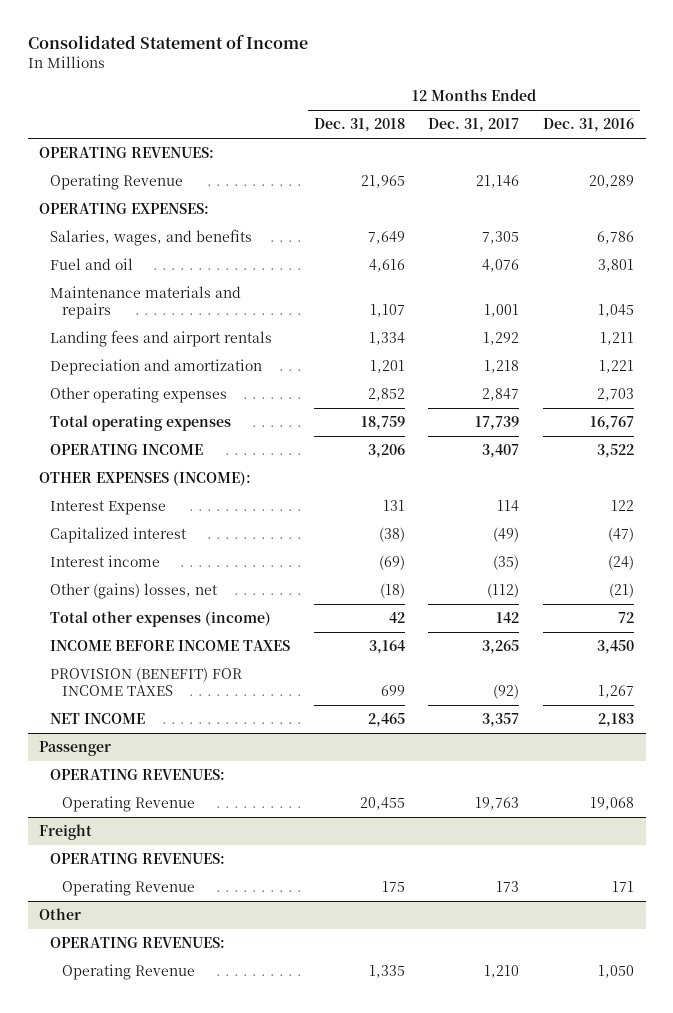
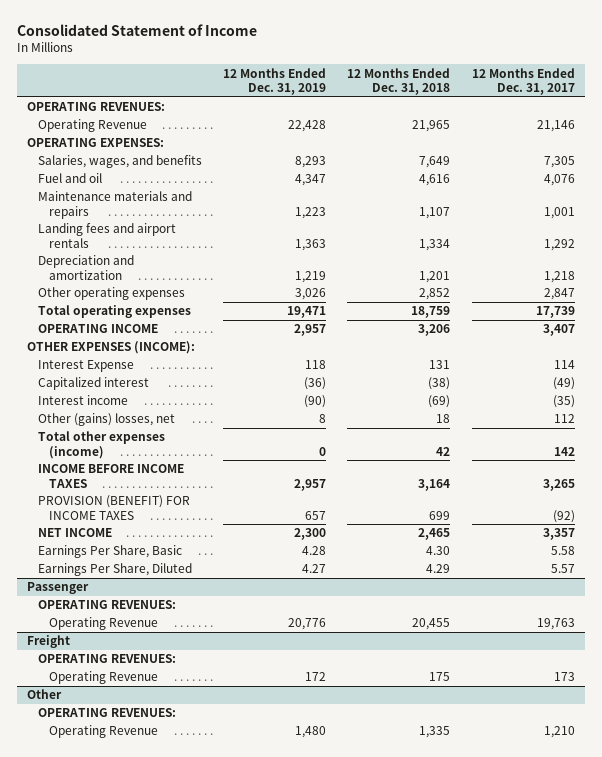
[542,118,634,133] Dec. 31, 2016 -> none
none -> [223,67,327,96] 12 Months Ended Dec. 31, 2019
[379,583,405,599] (18) -> [436,414,451,424] 18
[487,583,520,599] (112) -> [553,414,575,424] 112
none -> [38,545,183,559] Earnings Per Share, Basic
none -> [38,563,193,577] Earnings Per Share, Diluted

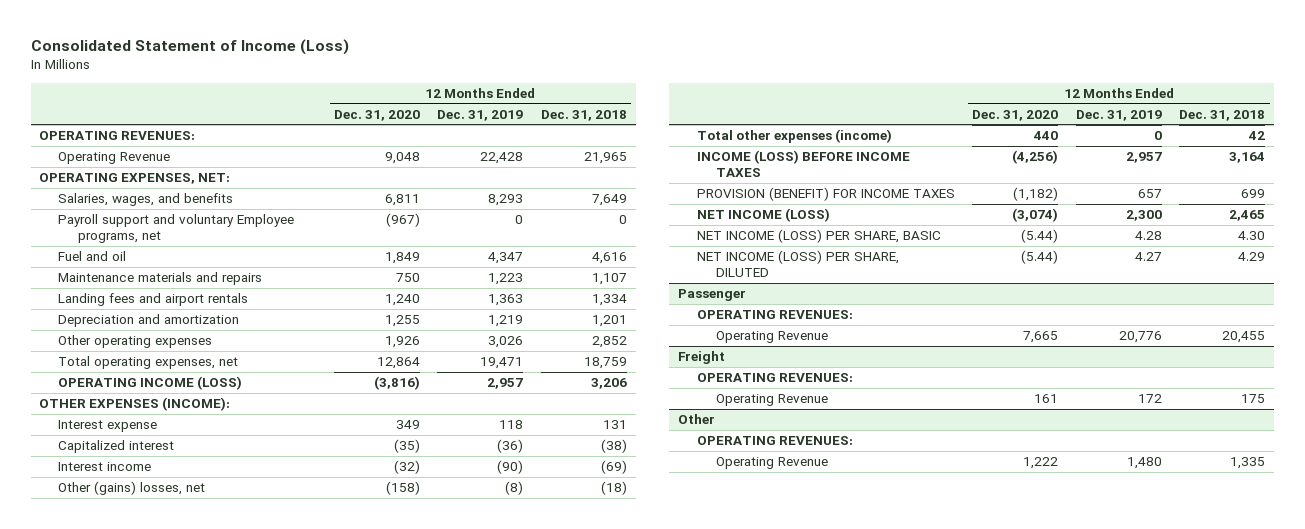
[16,23,257,36] Consolidated Statement of Income -> [30,39,349,56] Consolidated Statement of Income (Loss)
[471,67,575,96] 12 Months Ended Dec. 31, 2017 -> none
none -> [333,109,420,121] Dec. 31, 2020
[27,138,165,148] OPERATING EXPENSES: -> [39,173,231,185] OPERATING EXPENSES, NET:
none -> [58,214,295,244] Payroll support and voluntary Employee programs, net
[38,305,192,319] Total operating expenses -> [58,356,239,370] Total operating expenses, net
[38,324,159,334] OPERATING INCOME -> [58,376,243,391] OPERATING INCOME (LOSS)
[38,360,135,373] Interest Expense -> [58,420,158,433] Interest expense
[319,414,327,424] 8 -> [505,481,524,496] (8)
[436,414,451,424] 18 -> [600,481,627,496] (18)
[38,464,185,488] INCOME BEFORE INCOME TAXES -> [696,150,910,178] INCOME (LOSS) BEFORE INCOME TAXES
[38,528,113,538] NET INCOME -> [696,208,830,223] NET INCOME (LOSS)
[38,545,183,559] Earnings Per Share, Basic -> [696,229,941,244] NET INCOME (LOSS) PER SHARE, BASIC
[38,563,193,577] Earnings Per Share, Diluted -> [696,250,899,278] NET INCOME (LOSS) PER SHARE, DILUTED

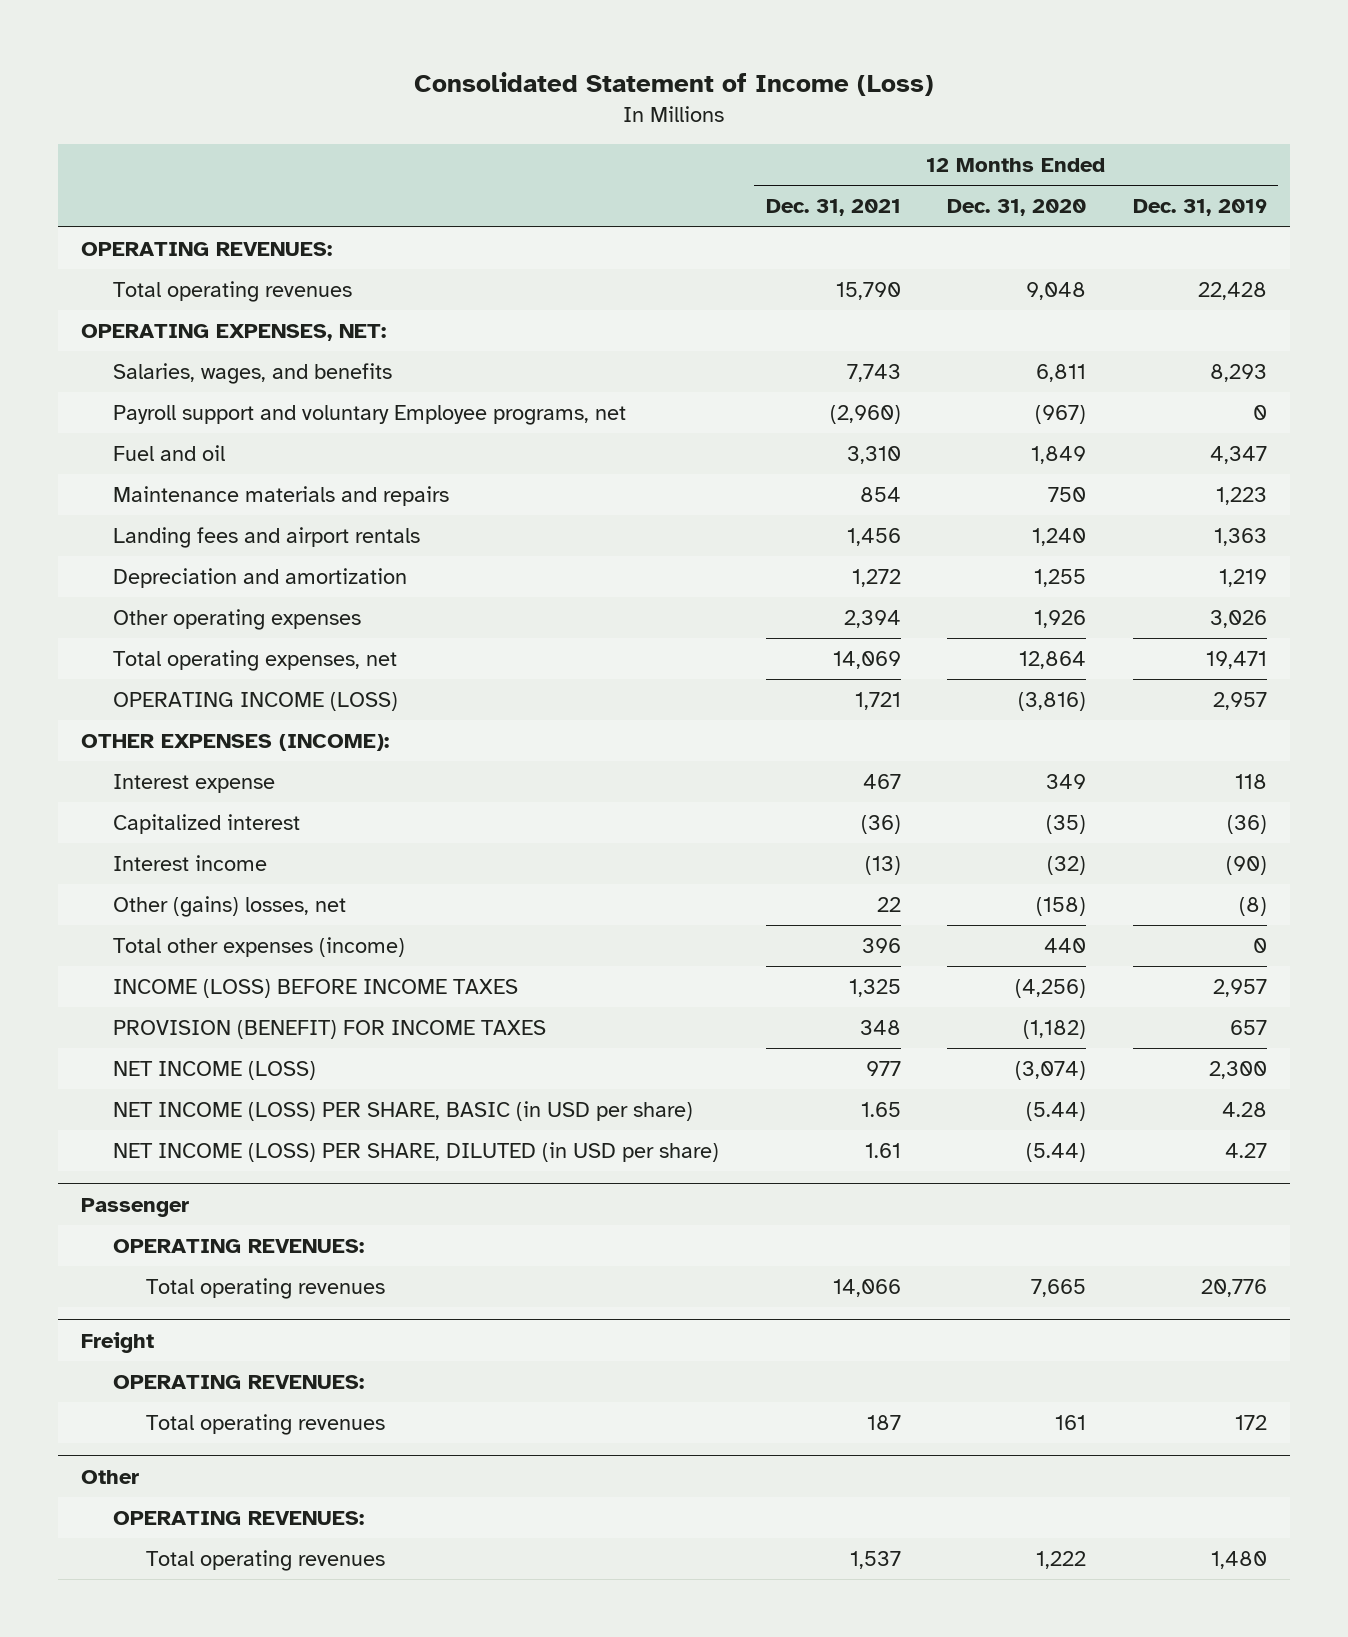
[540,109,627,121] Dec. 31, 2018 -> none
none -> [765,199,901,217] Dec. 31, 2021
[58,152,171,165] Operating Revenue -> [113,281,353,303] Total operating revenues
[696,229,941,244] NET INCOME (LOSS) PER SHARE, BASIC -> [113,1101,694,1122] NET INCOME (LOSS) PER SHARE, BASIC (in USD per share)
[696,250,899,278] NET INCOME (LOSS) PER SHARE, DILUTED -> [113,1142,720,1163] NET INCOME (LOSS) PER SHARE, DILUTED (in USD per share)
[716,331,829,344] Operating Revenue -> [145,1278,385,1300] Total operating revenues
[716,394,829,407] Operating Revenue -> [145,1414,385,1436] Total operating revenues
[716,457,829,470] Operating Revenue -> [145,1550,385,1572] Total operating revenues

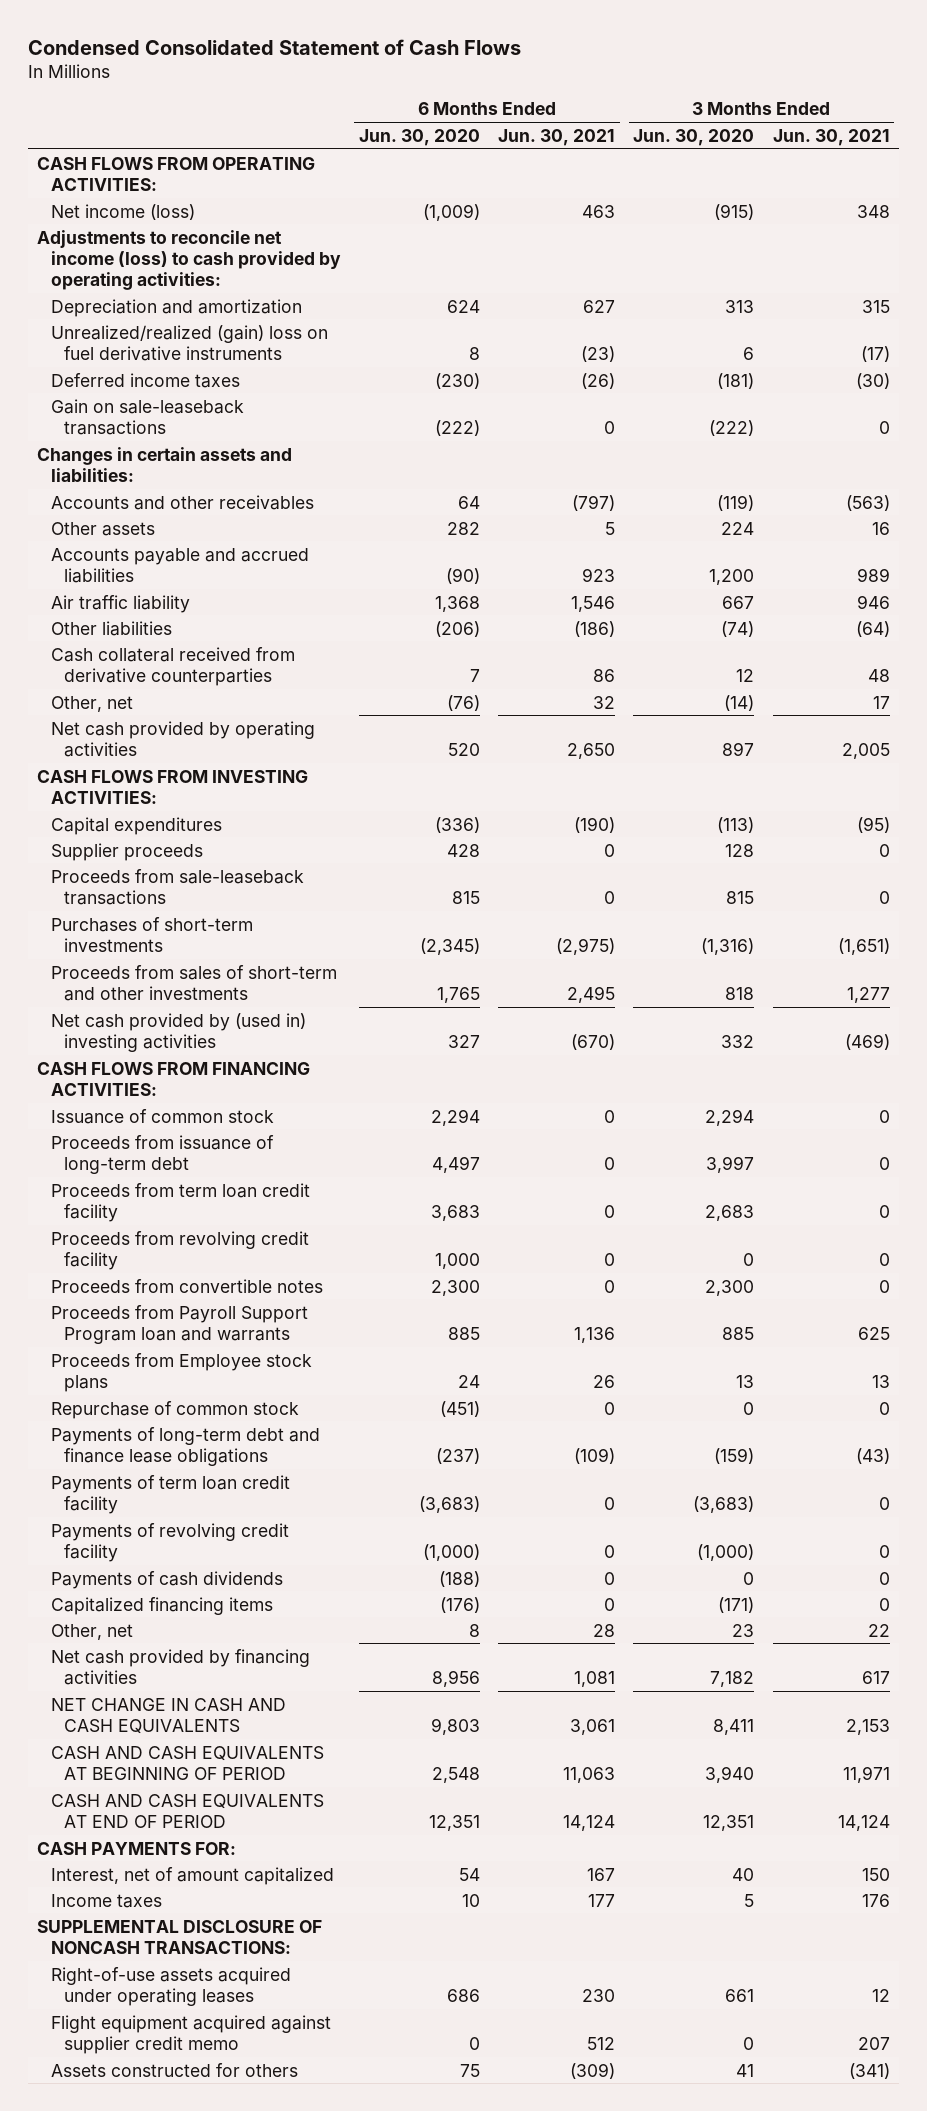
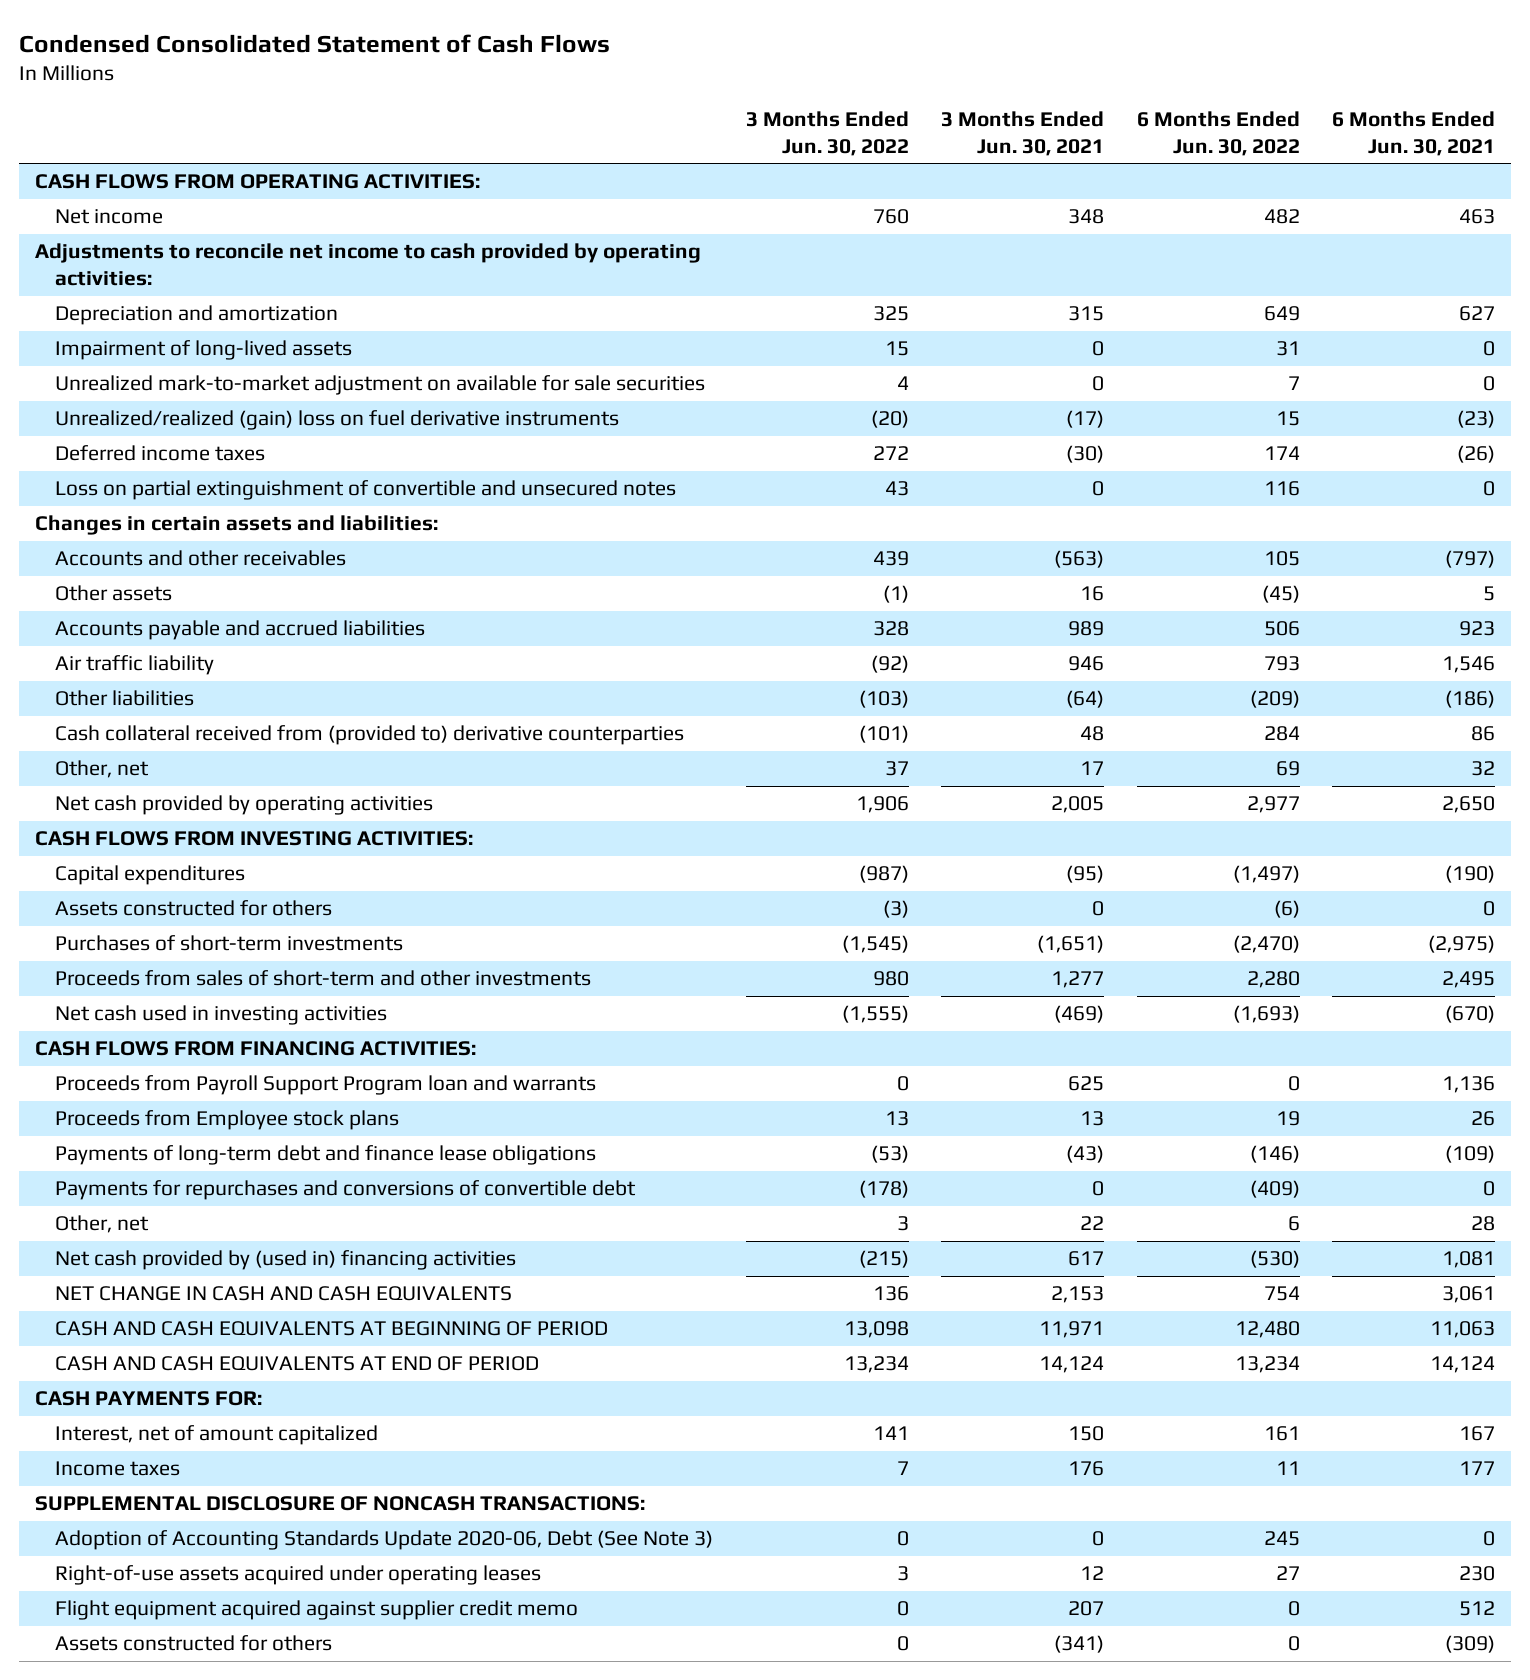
[358,128,480,146] Jun. 30, 2020 -> none
[633,128,755,146] Jun. 30, 2020 -> none
none -> [745,111,909,156] 3 Months Ended Jun. 30, 2022
none -> [1136,111,1300,156] 6 Months Ended Jun. 30, 2022
[50,203,195,220] Net income (loss) -> [55,209,164,225] Net income
[37,229,341,291] Adjustments to reconcile net income (loss) to cash provided by operating activities: -> [34,243,701,287] Adjustments to reconcile net income to cash provided by operating activities:
none -> [55,340,353,361] Impairment of long-lived assets
none -> [55,375,706,396] Unrealized mark-to-market adjustment on available for sale securities
[50,398,244,435] Gain on sale-leaseback transactions -> none
none -> [55,480,677,501] Loss on partial extinguishment of convertible and unsecured notes
[50,646,295,686] Cash collateral received from derivative counterparties -> [55,725,685,746] Cash collateral received from (provided to) derivative counterparties
[50,842,203,861] Supplier proceeds -> none
[50,868,304,905] Proceeds from sale-leaseback transactions -> none
none -> [55,900,333,917] Assets constructed for others
[50,1012,306,1052] Net cash provided by (used in) investing activities -> [55,1005,388,1026] Net cash used in investing activities
[50,1108,274,1124] Issuance of common stock -> none
[50,1134,274,1174] Proceeds from issuance of long-term debt -> none
[50,1182,310,1222] Proceeds from term loan credit facility -> none
[50,1230,309,1270] Proceeds from revolving credit facility -> none
[50,1278,323,1293] Proceeds from convertible notes -> none
[50,1400,299,1419] Repurchase of common stock -> none
[50,1474,290,1514] Payments of term loan credit facility -> none
[50,1522,289,1562] Payments of revolving credit facility -> none
[50,1570,283,1589] Payments of cash dividends -> none
[50,1596,273,1615] Capitalized financing items -> none
none -> [55,1180,637,1201] Payments for repurchases and conversions of convertible debt
[50,1648,310,1685] Net cash provided by financing activities -> [55,1250,517,1271] Net cash provided by (used in) financing activities
none -> [55,1530,714,1551] Adoption of Accounting Standards Update 2020-06, Debt (See Note 3)

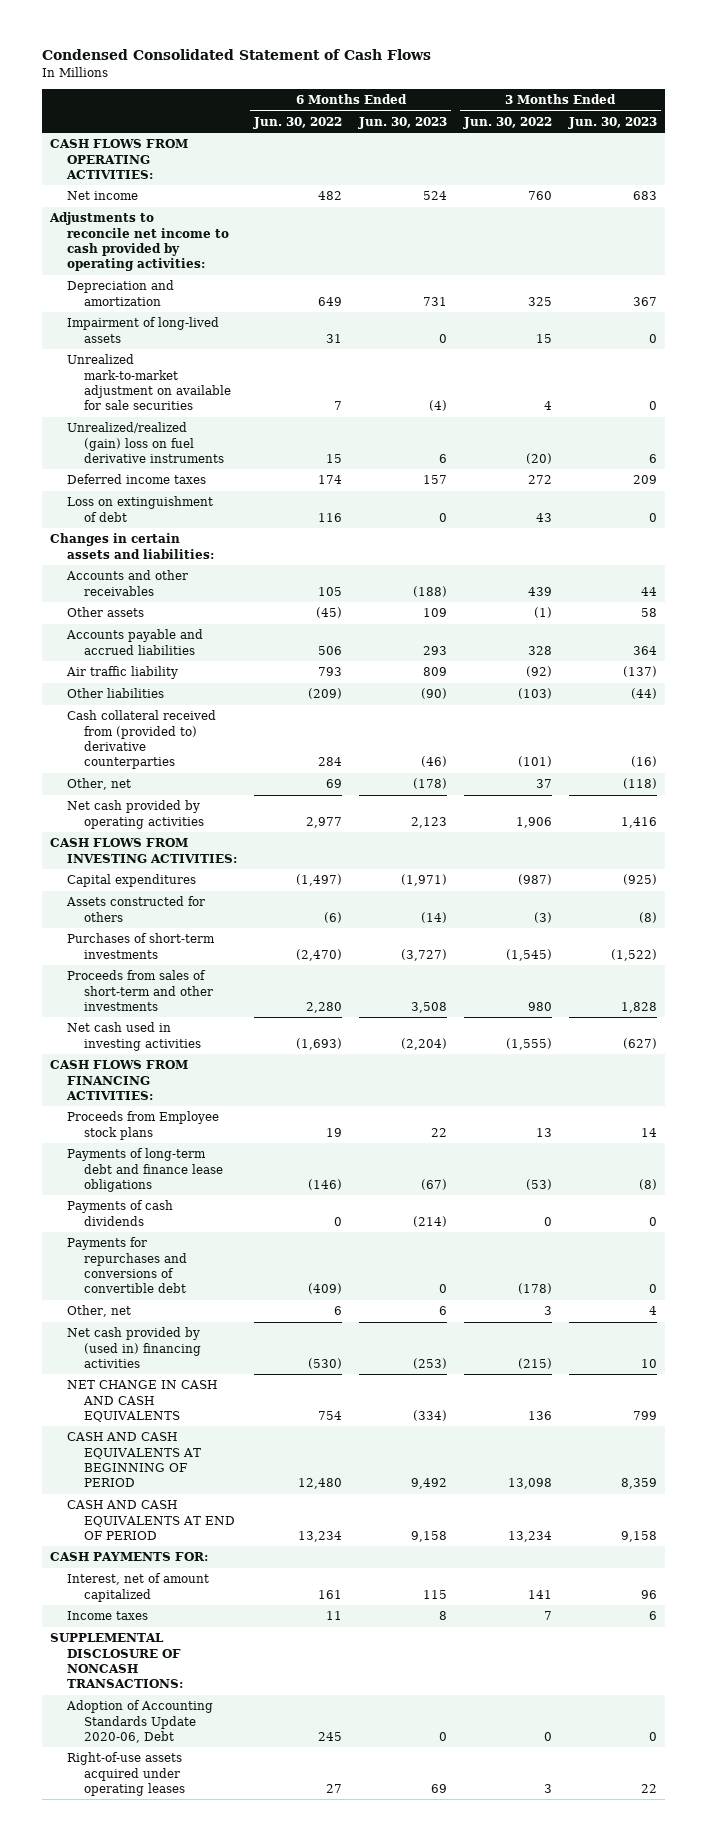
[941,111,1105,156] 3 Months Ended Jun. 30, 2021 -> none
[1331,111,1495,156] 6 Months Ended Jun. 30, 2021 -> none
none -> [358,116,448,129] Jun. 30, 2023
none -> [567,116,657,129] Jun. 30, 2023
[55,480,677,501] Loss on partial extinguishment of convertible and unsecured notes -> [67,496,214,522] Loss on extinguishment of debt
[55,1075,597,1096] Proceeds from Payroll Support Program loan and warrants -> none
none -> [67,1200,174,1226] Payments of cash dividends
[55,1530,714,1551] Adoption of Accounting Standards Update 2020-06, Debt (See Note 3) -> [66,1700,214,1743] Adoption of Accounting Standards Update 2020-06, Debt
[55,1600,579,1621] Flight equipment acquired against supplier credit memo -> none
[55,1635,333,1652] Assets constructed for others -> none

